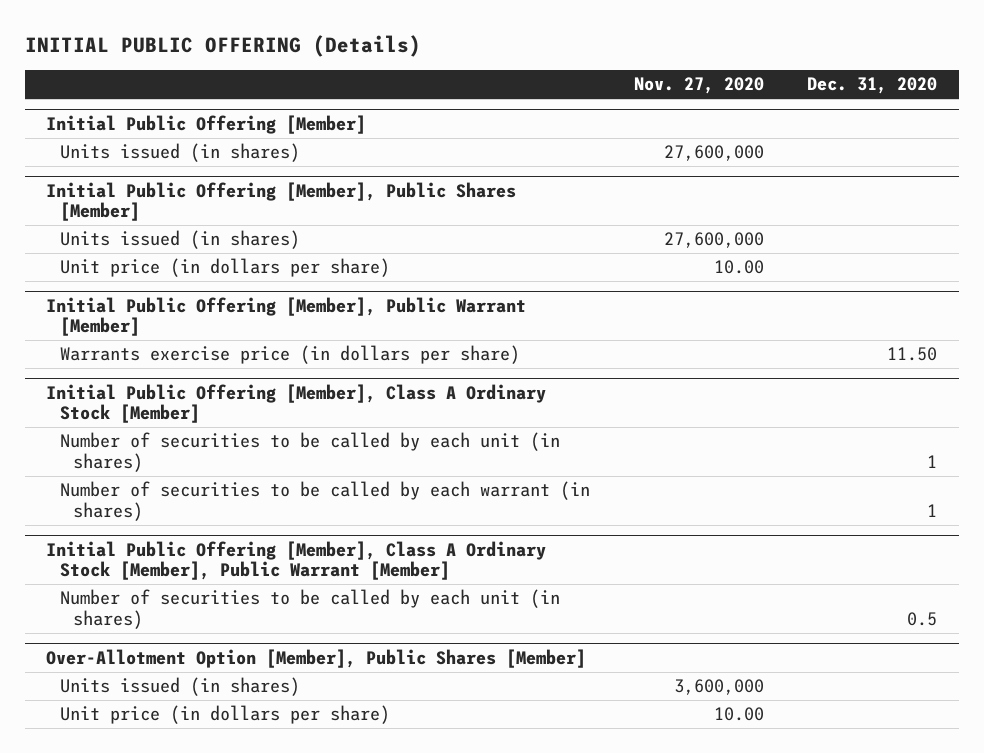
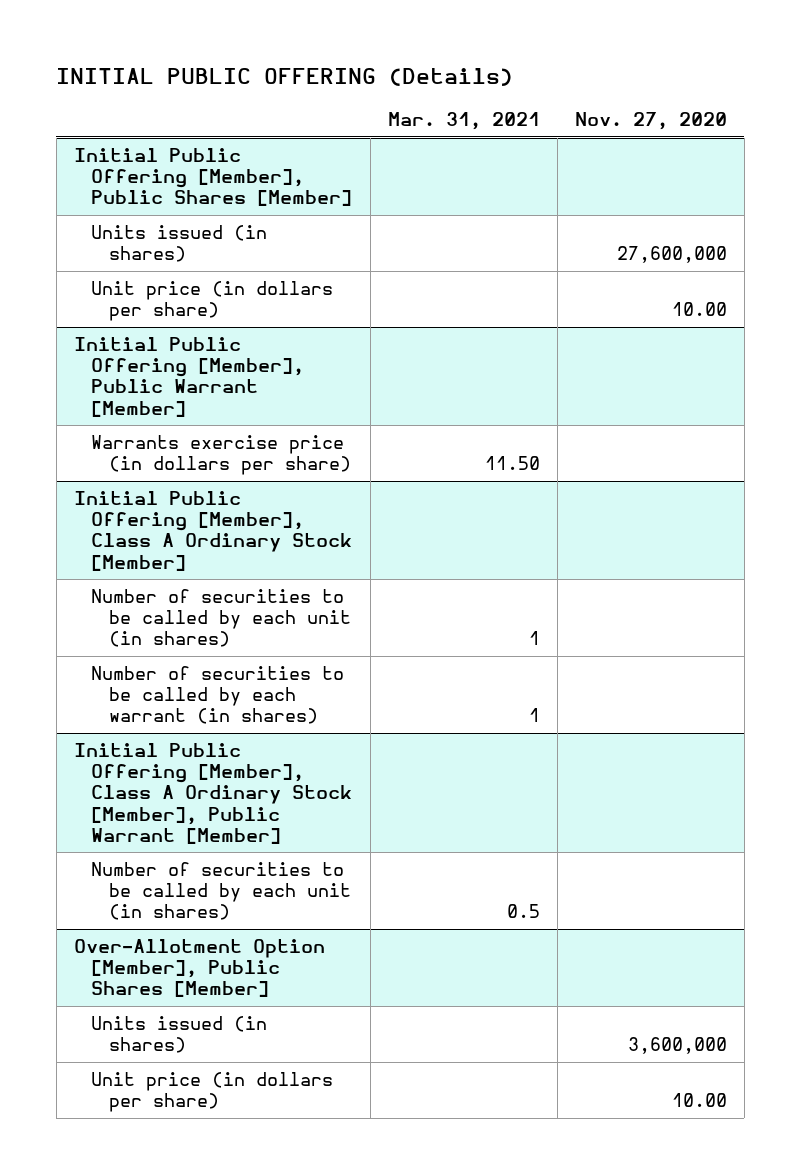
[807,77,938,95] Dec. 31, 2020 -> none
none -> [387,112,540,131] Mar. 31, 2021
[46,114,367,134] Initial Public Offering [Member] -> none
[59,143,300,163] Units issued (in shares) -> none

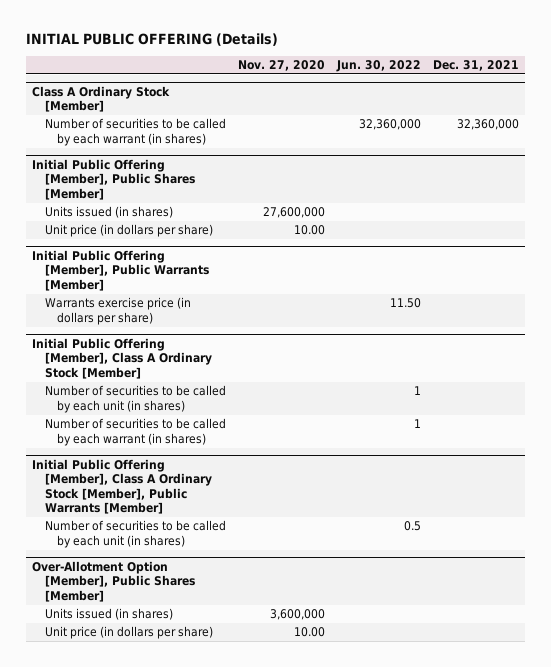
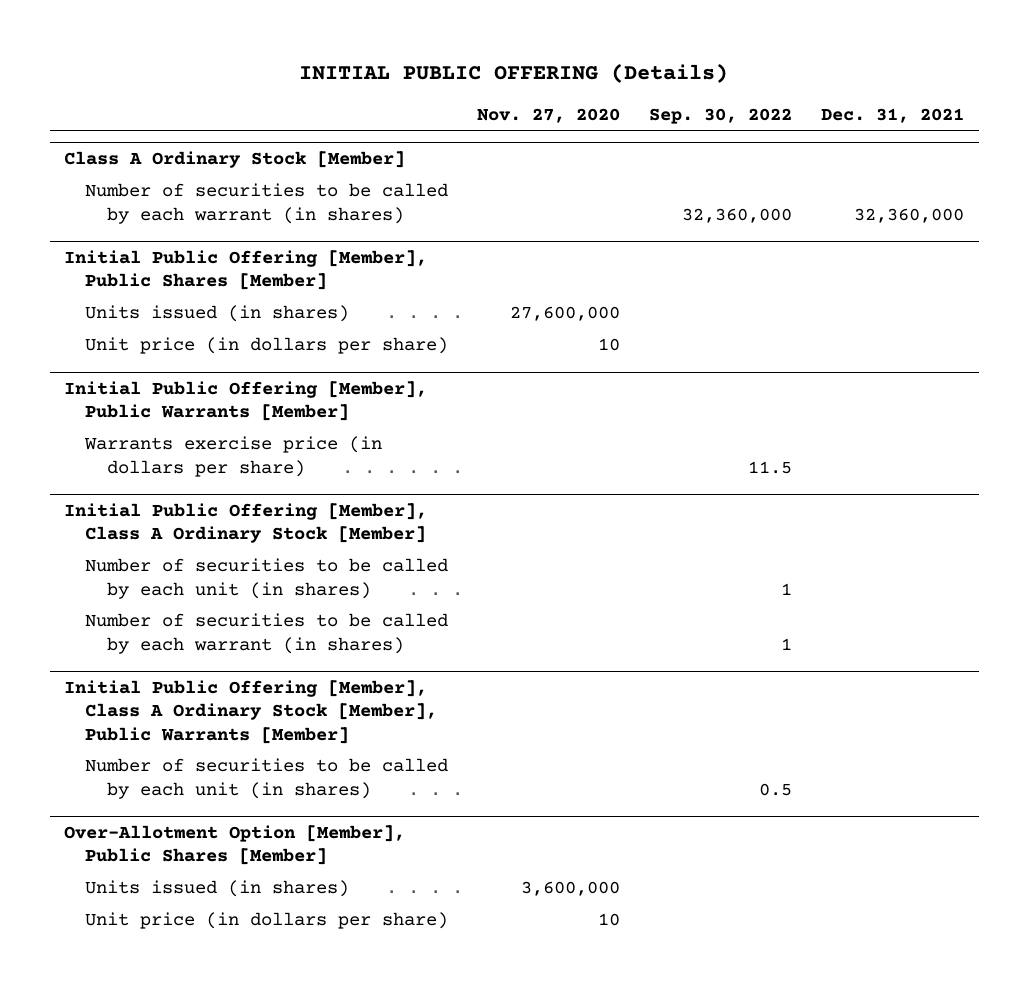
[335,60,421,73] Jun. 30, 2022 -> none
none -> [649,107,793,124] Sep. 30, 2022
[293,225,325,236] 10.00 -> [598,338,621,352] 10
[293,627,325,638] 10.00 -> [598,913,621,927] 10

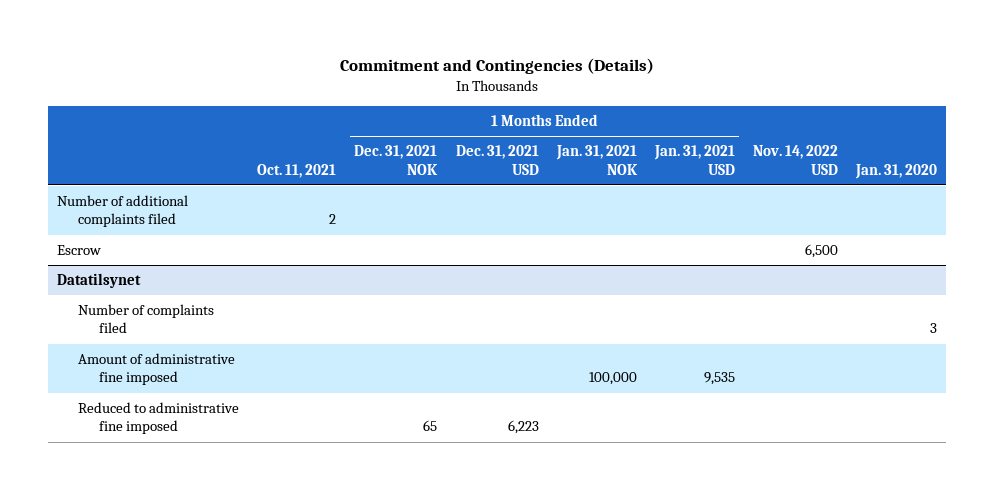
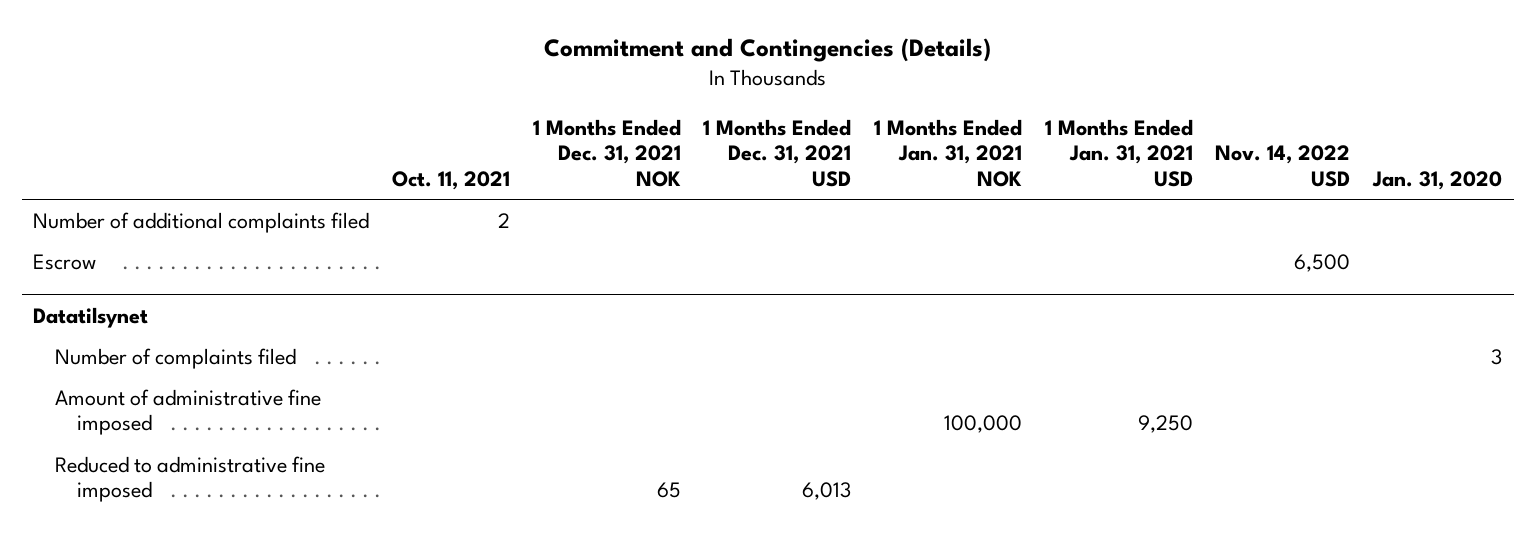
[703,372,735,386] 9,535 -> [1137,415,1193,434] 9,250
[507,420,539,435] 6,223 -> [802,482,852,501] 6,013

